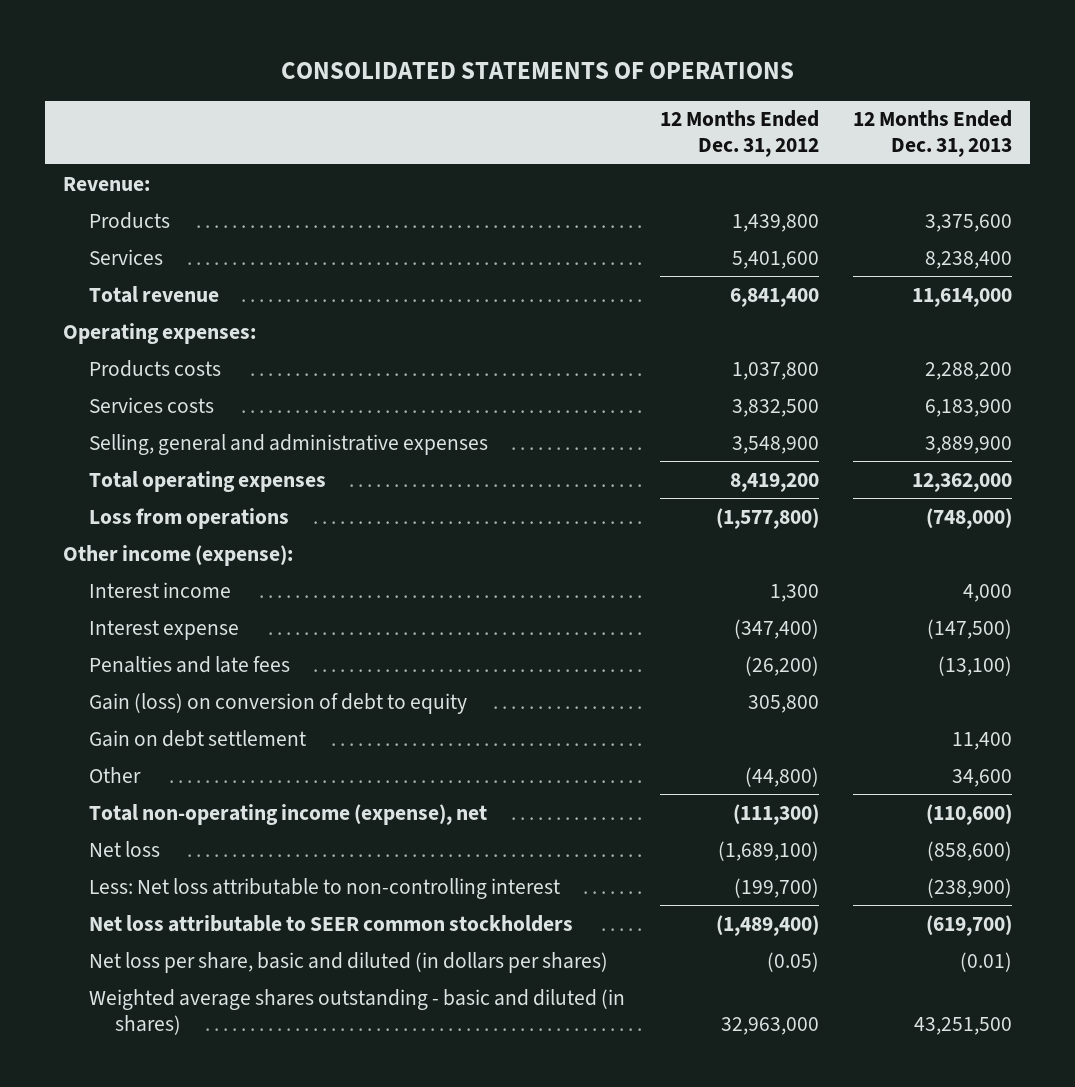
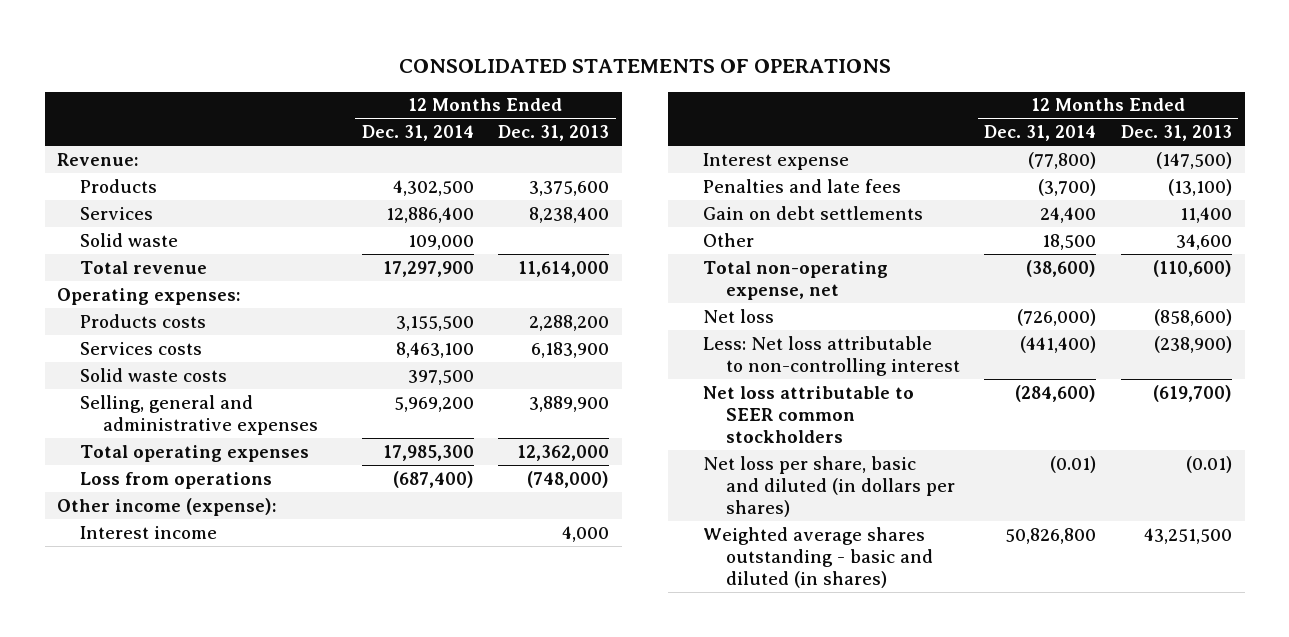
[659,110,819,158] 12 Months Ended Dec. 31, 2012 -> none
none -> [361,124,474,141] Dec. 31, 2014
none -> [79,232,178,247] Solid waste
none -> [79,367,227,382] Solid waste costs
[89,692,468,714] Gain (loss) on conversion of debt to equity -> none
[89,729,307,747] Gain on debt settlement -> [702,205,923,220] Gain on debt settlements
[89,803,488,825] Total non-operating income (expense), net -> [702,260,888,300] Total non-operating expense, net

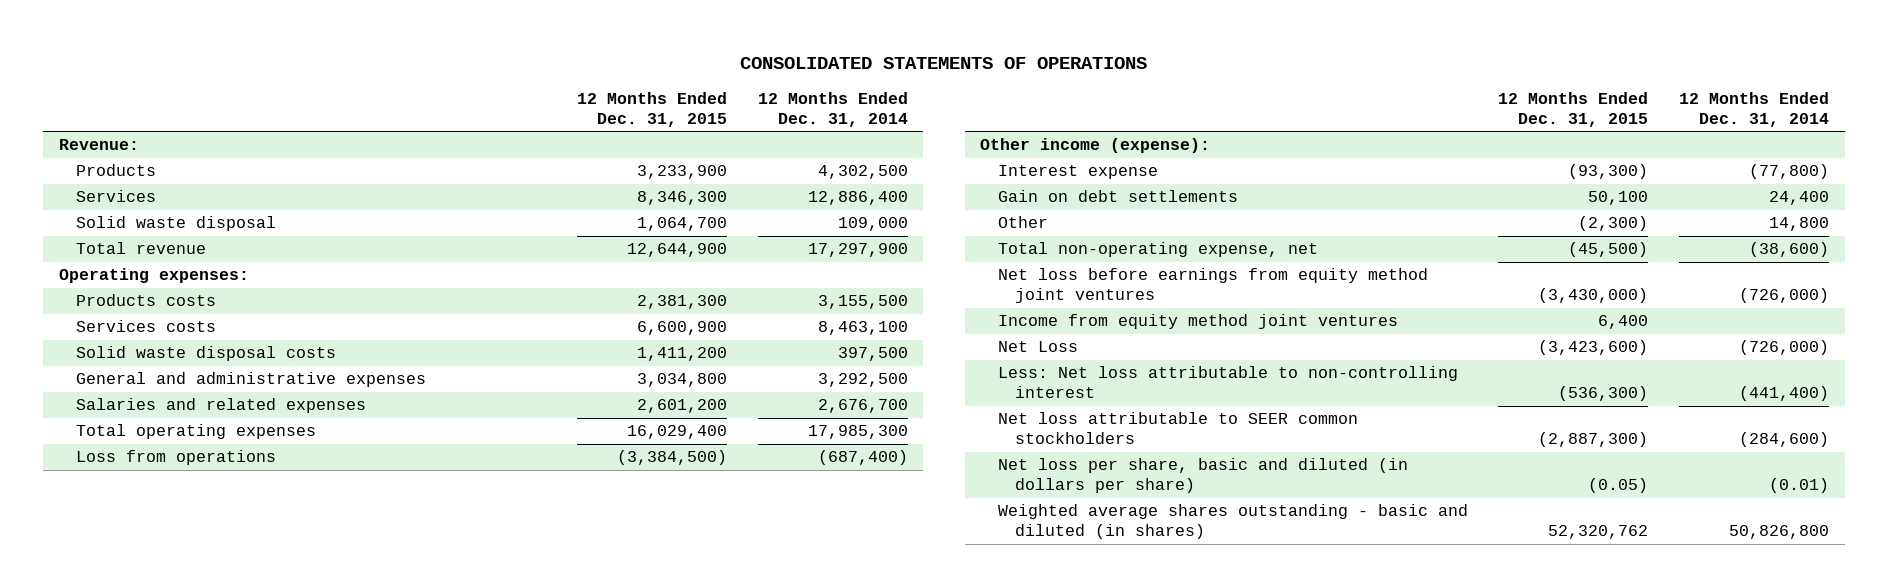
[498,124,610,141] Dec. 31, 2013 -> none
none -> [577,91,728,127] 12 Months Ended Dec. 31, 2015
[79,232,178,247] Solid waste -> [76,216,277,232] Solid waste disposal
[79,367,227,382] Solid waste costs -> [76,346,337,362] Solid waste disposal costs
[79,394,318,435] Selling, general and administrative expenses -> [76,372,427,388] General and administrative expenses
[393,396,474,412] 5,969,200 -> [817,373,908,388] 3,292,500
none -> [76,398,367,414] Salaries and related expenses
[79,525,217,539] Interest income -> none
[702,178,901,193] Penalties and late fees -> none
[1042,233,1097,250] 18,500 -> [1769,217,1830,232] 14,800
none -> [997,268,1428,304] Net loss before earnings from equity method joint ventures
none -> [997,314,1398,330] Income from equity method joint ventures
[702,308,774,323] Net loss -> [997,341,1078,353] Net Loss
[702,455,955,518] Net loss per share, basic and diluted (in dollars per shares) -> [997,458,1408,494] Net loss per share, basic and diluted (in dollars per share)

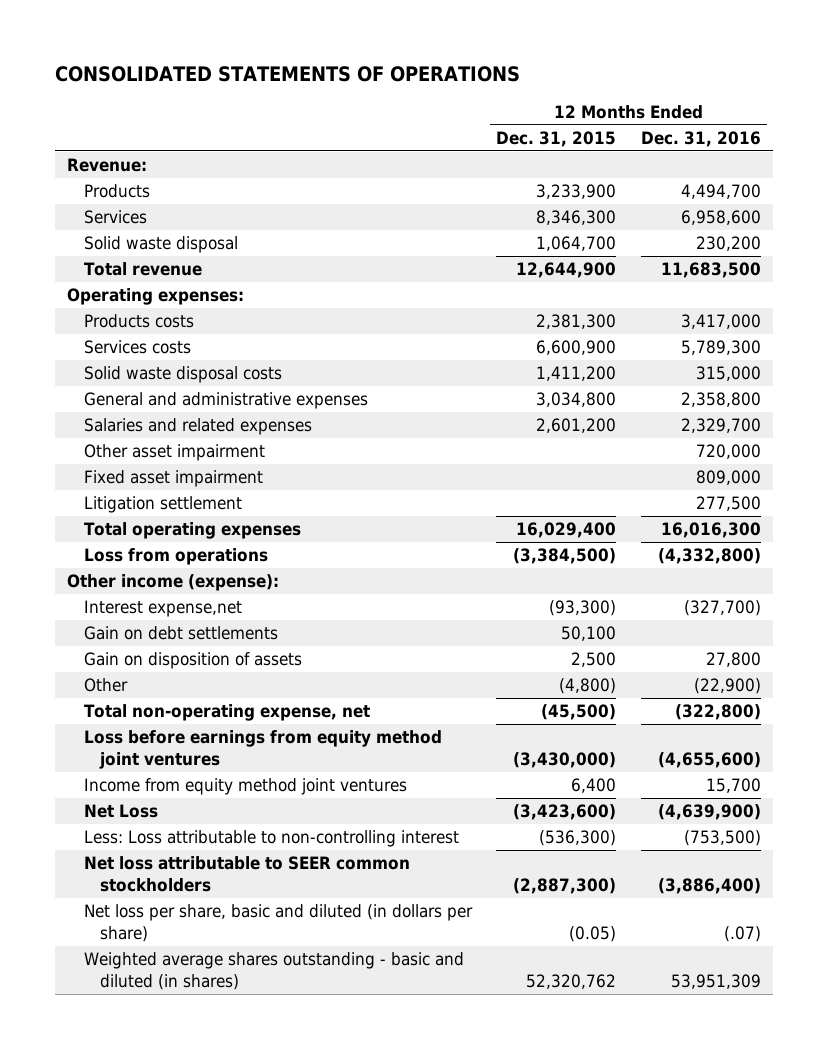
[757,91,908,127] 12 Months Ended Dec. 31, 2014 -> none
none -> [640,131,761,148] Dec. 31, 2016
none -> [83,444,265,462] Other asset impairment
none -> [83,470,263,488] Fixed asset impairment
none -> [83,496,242,514] Litigation settlement
[997,165,1158,180] Interest expense -> [83,600,242,618] Interest expense,net
none -> [83,652,302,670] Gain on disposition of assets
[1578,216,1649,232] (2,300) -> [559,678,617,695] (4,800)
[997,268,1428,304] Net loss before earnings from equity method joint ventures -> [83,730,442,770] Loss before earnings from equity method joint ventures
[997,366,1458,399] Less: Net loss attributable to non-controlling interest -> [83,830,459,848] Less: Loss attributable to non-controlling interest

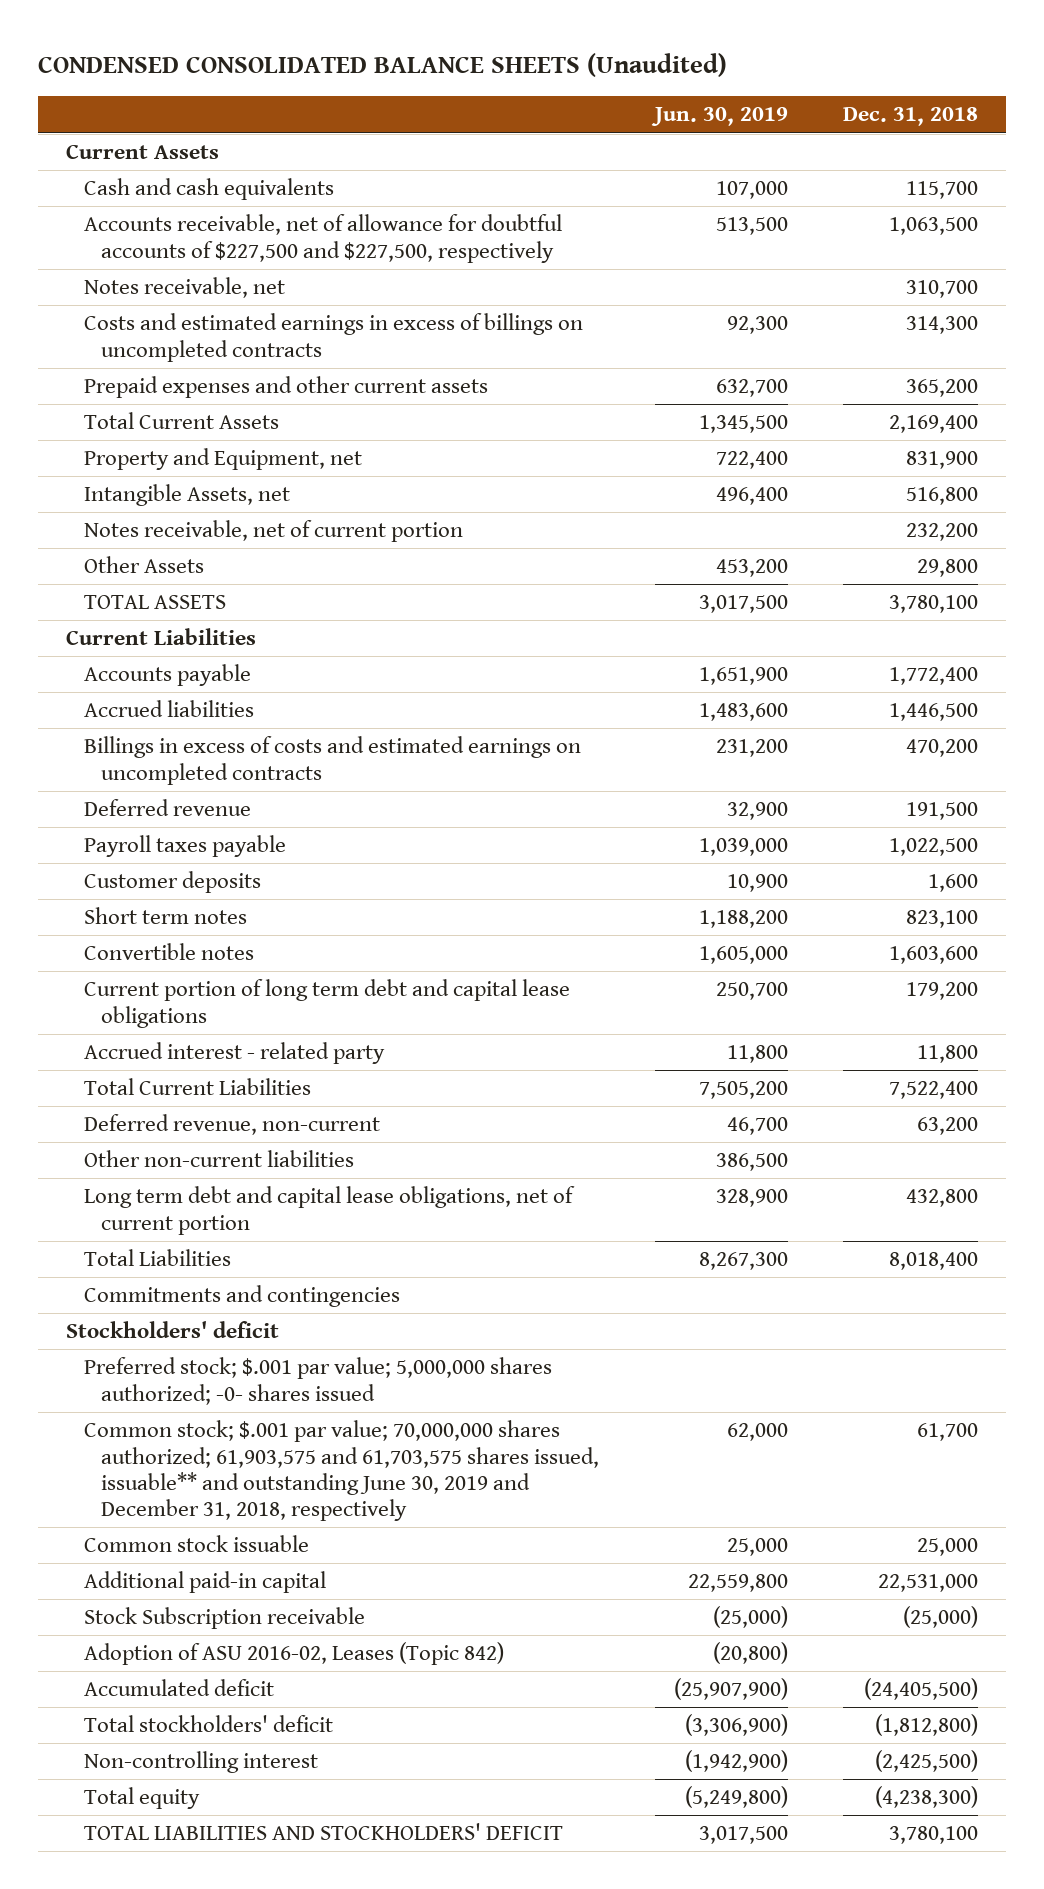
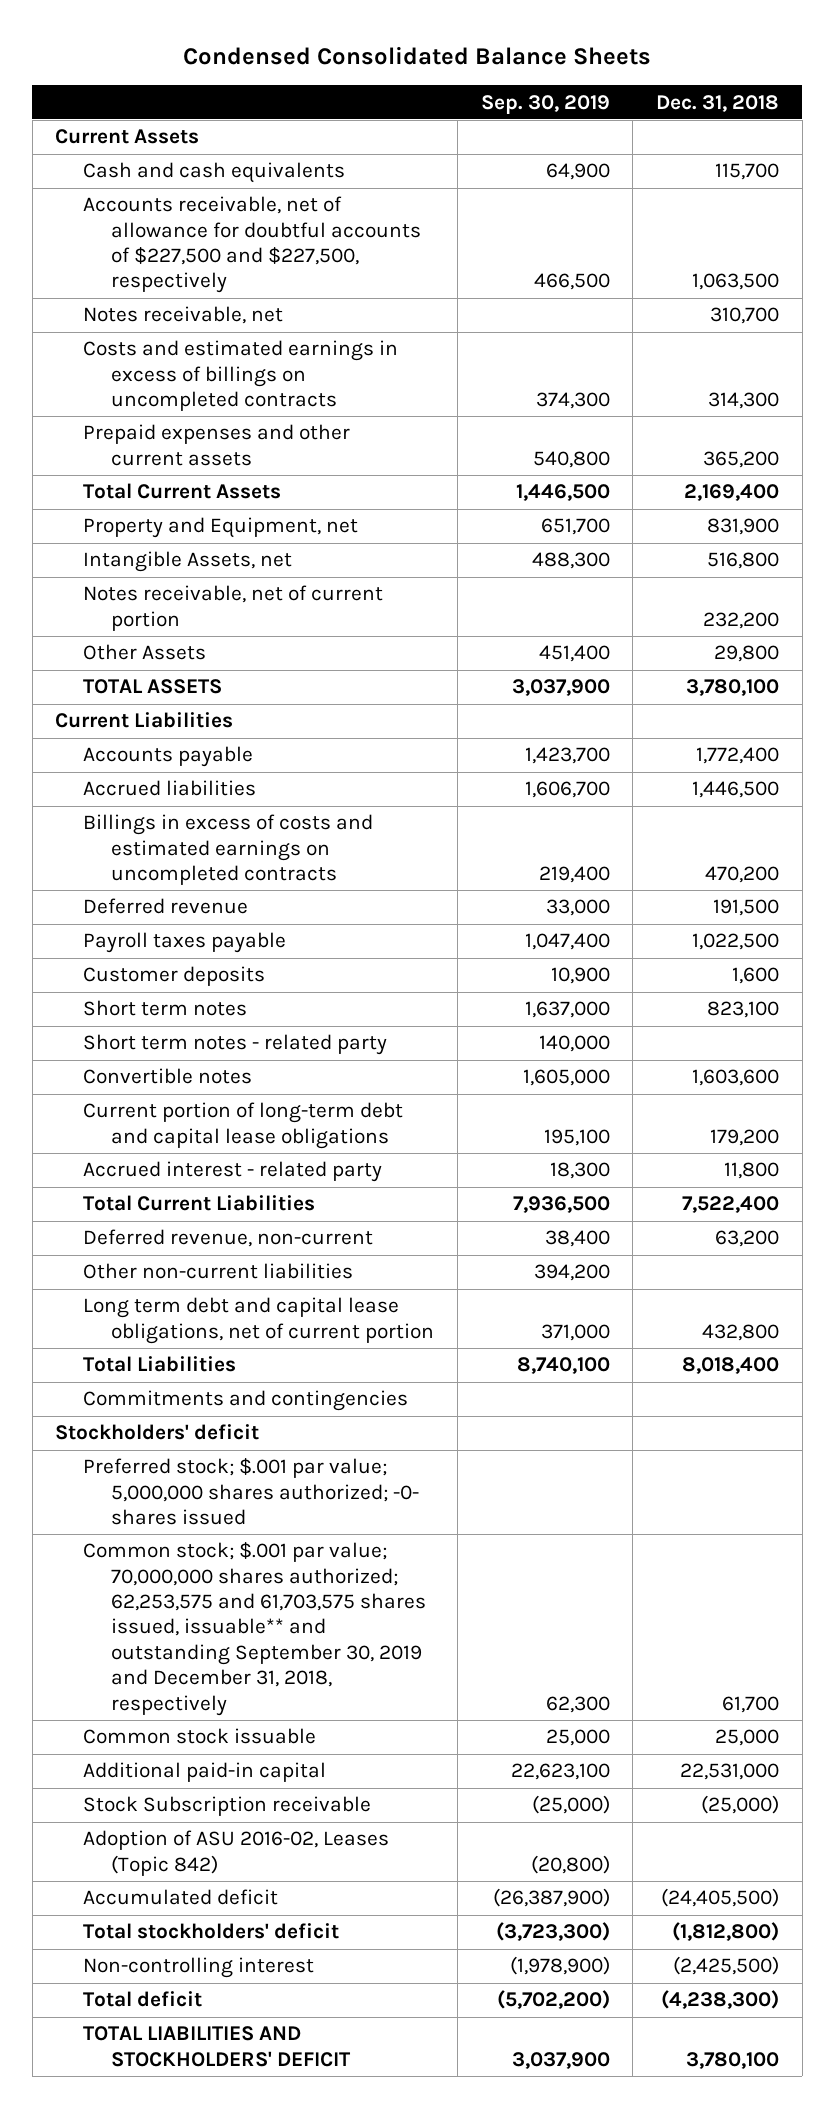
[37,53,727,78] CONDENSED CONSOLIDATED BALANCE SHEETS (Unaudited) -> [183,46,652,66] Condensed Consolidated Balance Sheets
[650,107,788,127] Jun. 30, 2019 -> none
none -> [480,94,610,114] Sep. 30, 2019
none -> [83,1034,388,1056] Short term notes - related party
[83,979,570,1028] Current portion of long term debt and capital lease obligations -> [83,1102,404,1149] Current portion of long-term debt and capital lease obligations
[83,1420,600,1522] Common stock; $.001 par value; 70,000,000 shares authorized; 61,903,575 and 61,703,575 shares issued, issuable** and outstanding June 30, 2019 and December 31, 2018, respectively -> [83,1542,427,1716] Common stock; $.001 par value; 70,000,000 shares authorized; 62,253,575 and 61,703,575 shares issued, issuable** and outstanding September 30, 2019 and December 31, 2018, respectively
[83,1787,200,1810] Total equity -> [83,1991,203,2008] Total deficit

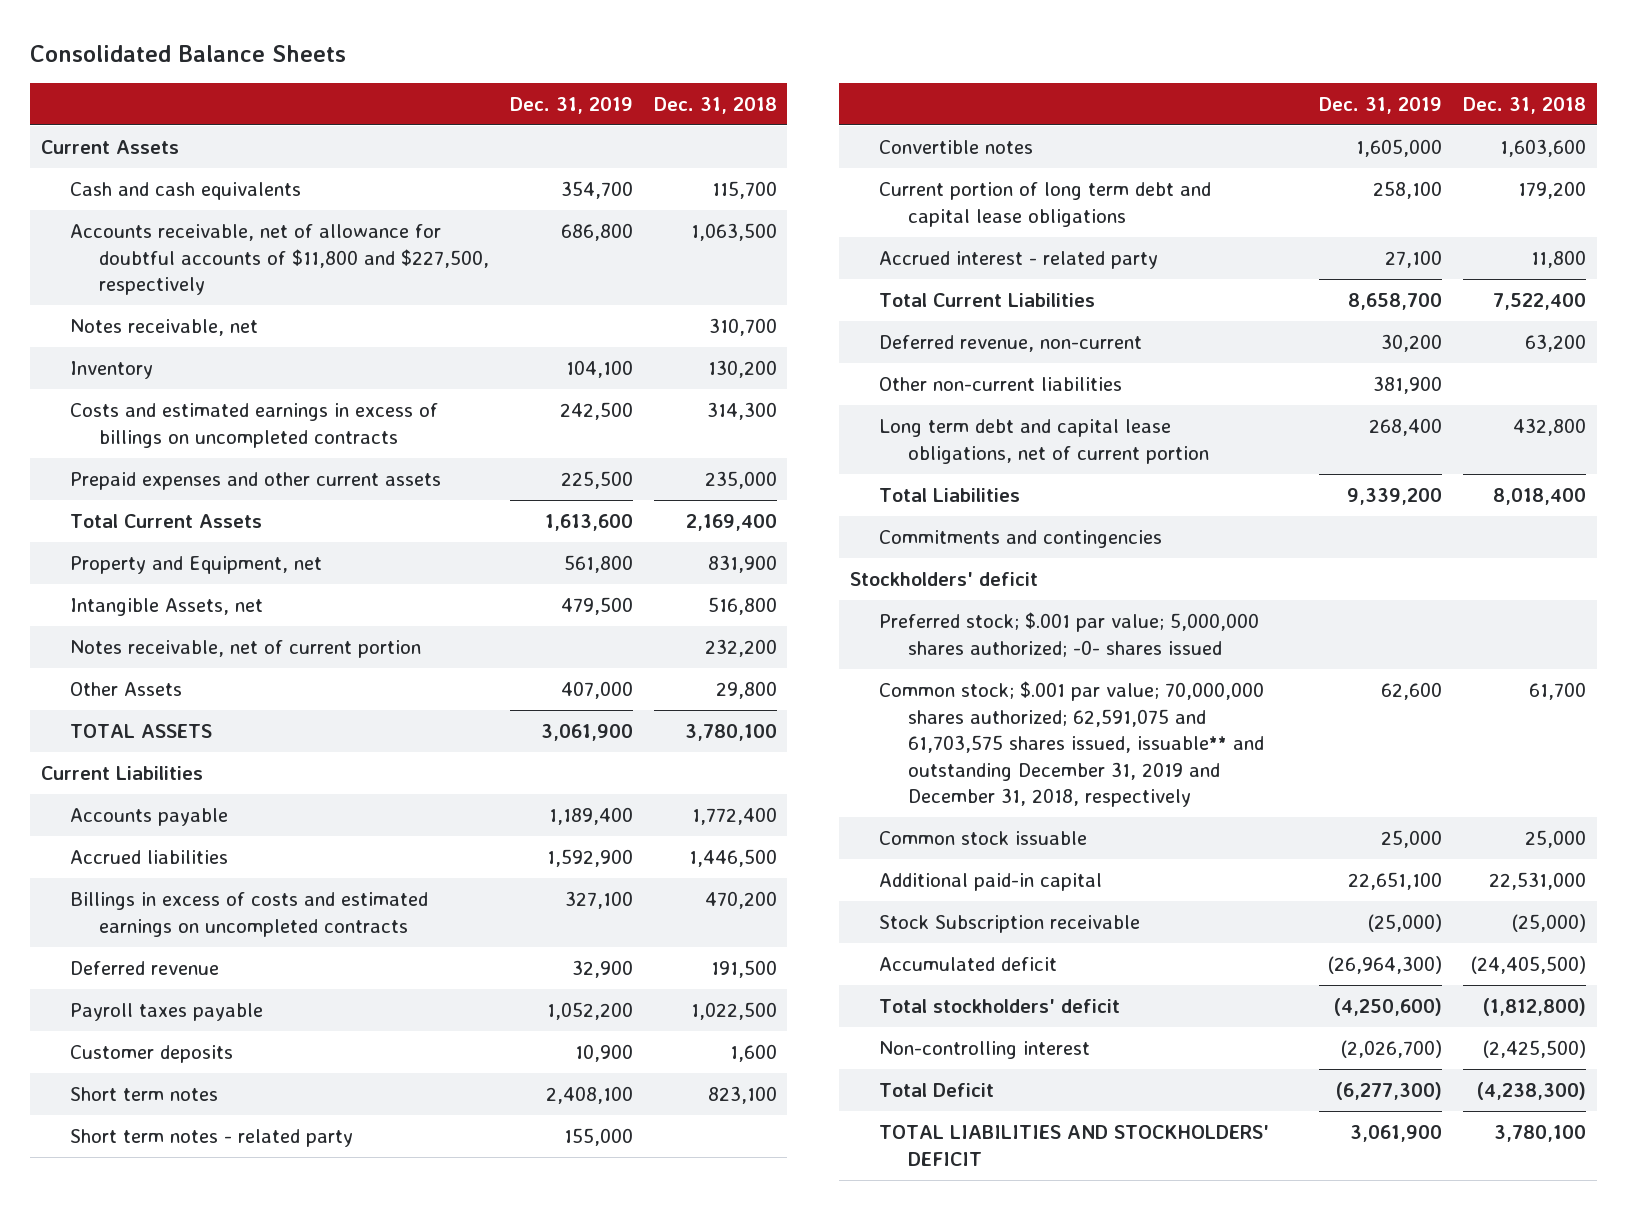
[183,46,652,66] Condensed Consolidated Balance Sheets -> [29,45,346,63] Consolidated Balance Sheets
[480,94,610,114] Sep. 30, 2019 -> none
none -> [509,96,633,114] Dec. 31, 2019
[83,196,422,294] Accounts receivable, net of allowance for doubtful accounts of $227,500 and $227,500, respectively -> [69,224,489,296] Accounts receivable, net of allowance for doubtful accounts of $11,800 and $227,500, respectively
none -> [69,361,153,380] Inventory
[703,450,780,468] 365,200 -> [704,471,777,490] 235,000
[83,1102,404,1149] Current portion of long-term debt and capital lease obligations -> [878,182,1211,227] Current portion of long term debt and capital lease obligations
[83,1542,427,1716] Common stock; $.001 par value; 70,000,000 shares authorized; 62,253,575 and 61,703,575 shares issued, issuable** and outstanding September 30, 2019 and December 31, 2018, respectively -> [878,681,1264,808] Common stock; $.001 par value; 70,000,000 shares authorized; 62,591,075 and 61,703,575 shares issued, issuable** and outstanding December 31, 2019 and December 31, 2018, respectively
[83,1830,390,1876] Adoption of ASU 2016-02, Leases (Topic 842) -> none
[83,1991,203,2008] Total deficit -> [878,1083,994,1098] Total Deficit

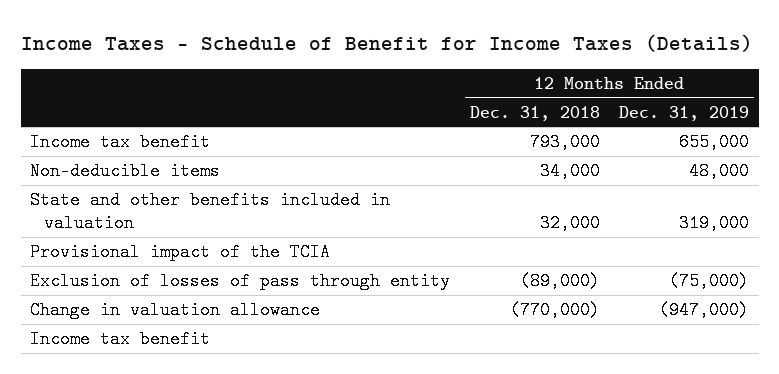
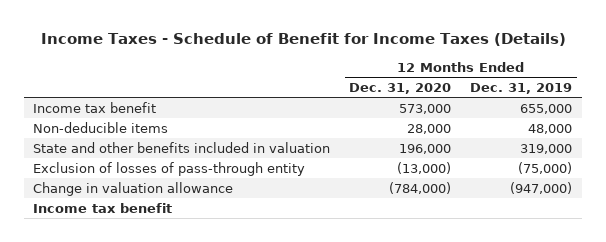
[469,105,600,121] Dec. 31, 2018 -> none
none -> [349,82,452,94] Dec. 31, 2020
[30,243,331,262] Provisional impact of the TCIA -> none
[30,272,451,291] Exclusion of losses of pass through entity -> [33,161,306,176] Exclusion of losses of pass-through entity

